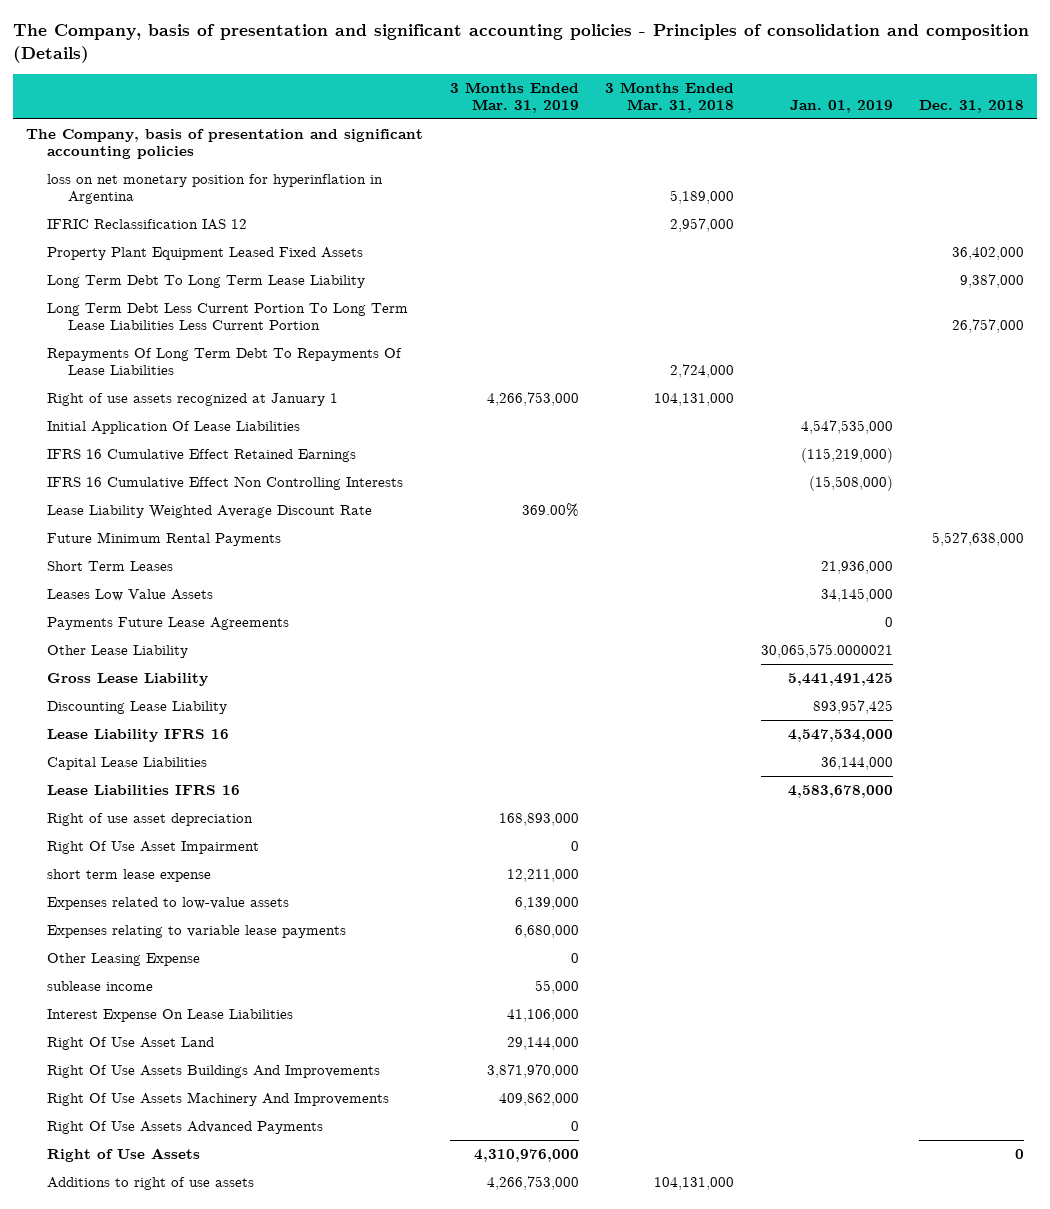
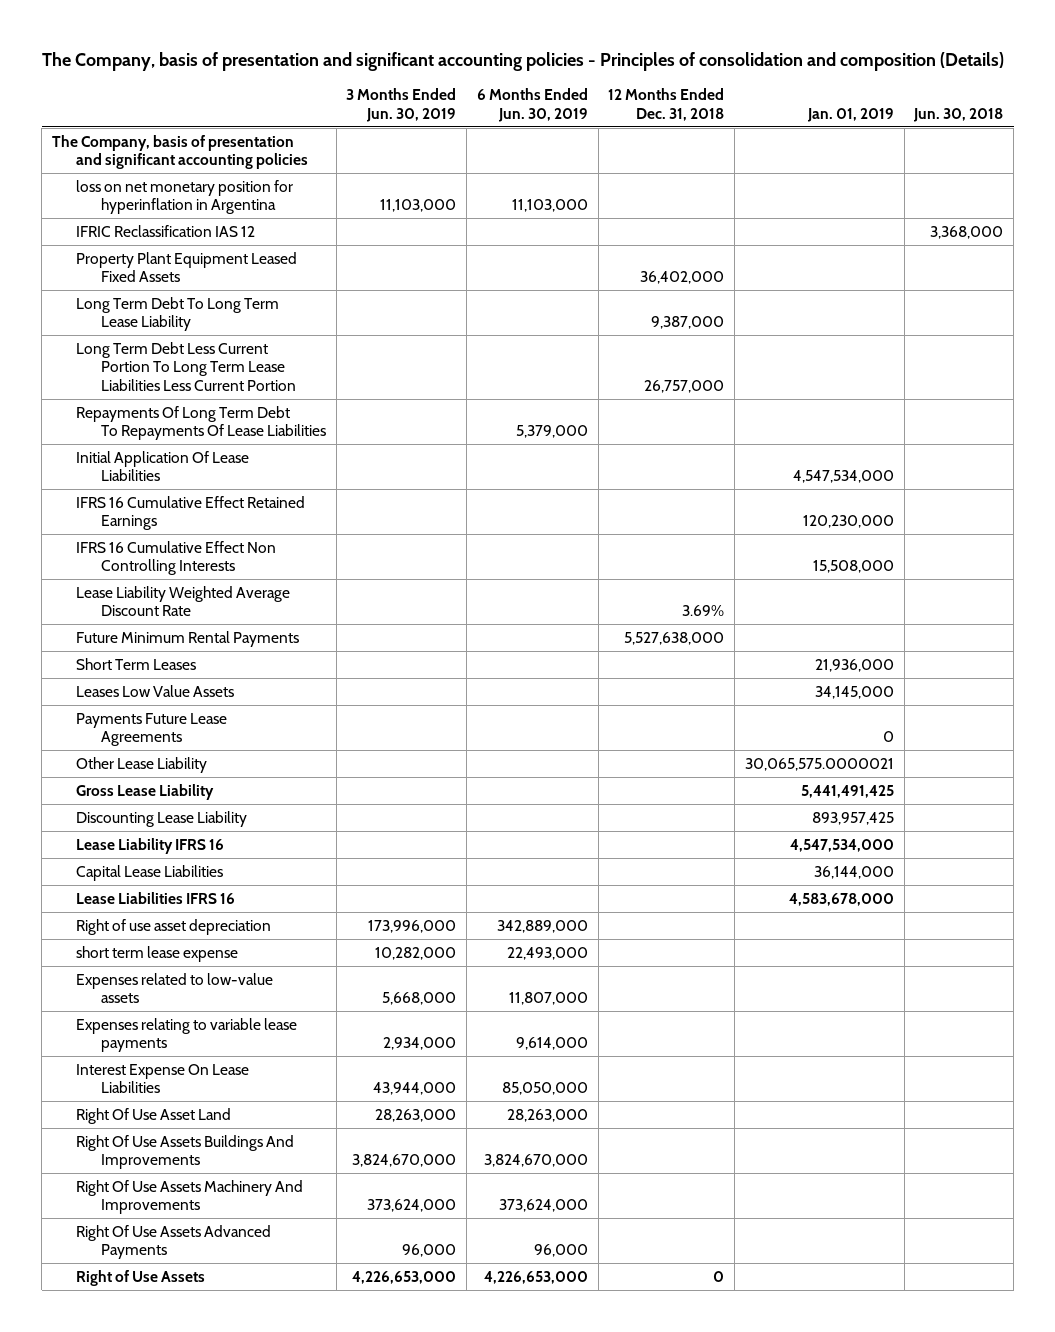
[449,81,579,113] 3 Months Ended Mar. 31, 2019 -> none
[605,81,735,113] 3 Months Ended Mar. 31, 2018 -> none
[919,99,1025,113] Dec. 31, 2018 -> none
none -> [346,88,457,122] 3 Months Ended Jun. 30, 2019
none -> [476,88,588,122] 6 Months Ended Jun. 30, 2019
none -> [608,88,725,121] 12 Months Ended Dec. 31, 2018
none -> [913,107,1004,122] Jun. 30, 2018
[47,393,339,407] Right of use assets recognized at January 1 -> none
[800,420,893,435] 4,547,535,000 -> [792,470,894,484] 4,547,534,000
[800,448,893,464] (115,219,000) -> [802,515,894,529] 120,230,000
[808,476,893,492] (15,508,000) -> [812,560,894,574] 15,508,000
[47,841,260,855] Right Of Use Asset Impairment -> none
[47,953,201,967] Other Leasing Expense -> none
[47,981,154,992] sublease income -> none
[47,1177,255,1191] Additions to right of use assets -> none

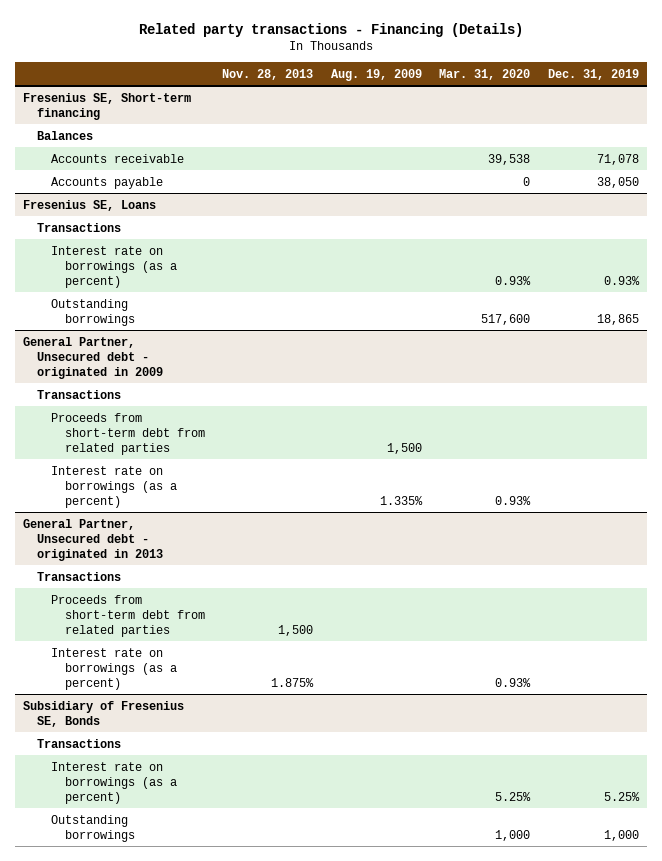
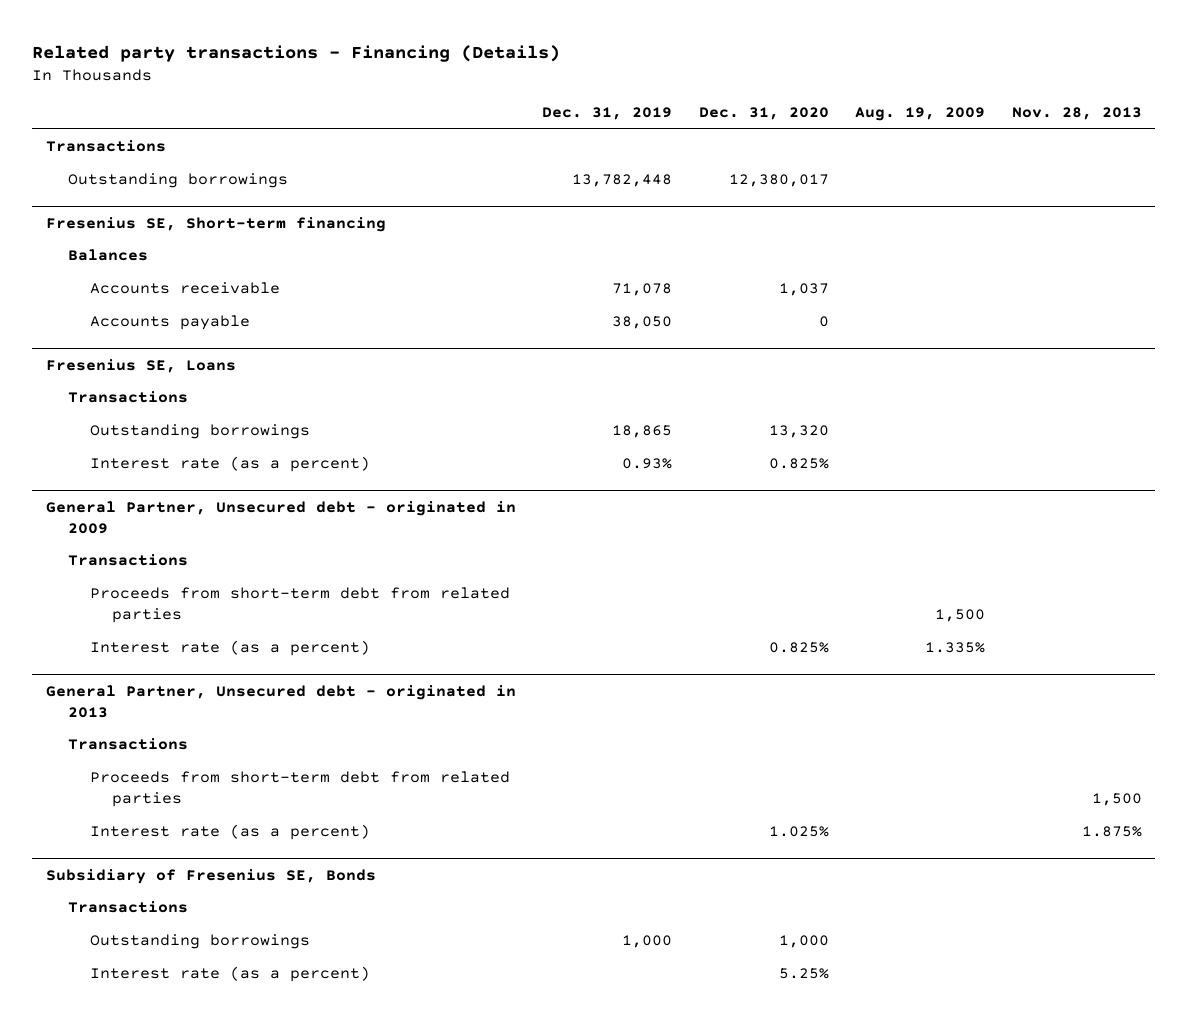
[439,68,531,80] Mar. 31, 2020 -> none
none -> [698,107,829,121] Dec. 31, 2020
none -> [45,140,166,153] Transactions
none -> [67,173,288,189] Outstanding borrowings
[51,245,177,288] Interest rate on borrowings (as a percent) -> none
none -> [89,456,370,473] Interest rate (as a percent)
[51,465,177,508] Interest rate on borrowings (as a percent) -> [89,640,370,657] Interest rate (as a percent)
[51,647,177,690] Interest rate on borrowings (as a percent) -> [89,824,370,841] Interest rate (as a percent)
[51,761,177,804] Interest rate on borrowings (as a percent) -> none
none -> [89,966,370,983] Interest rate (as a percent)

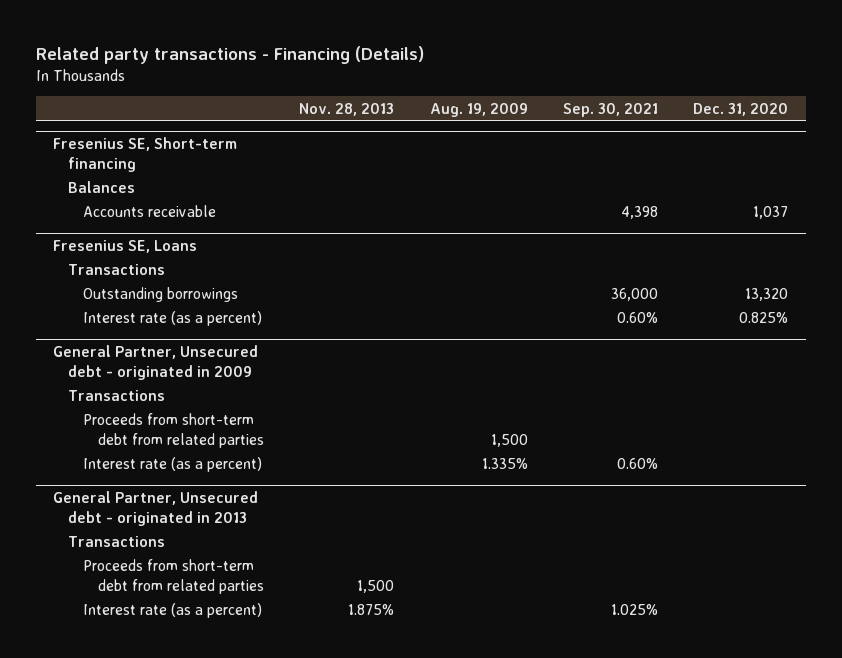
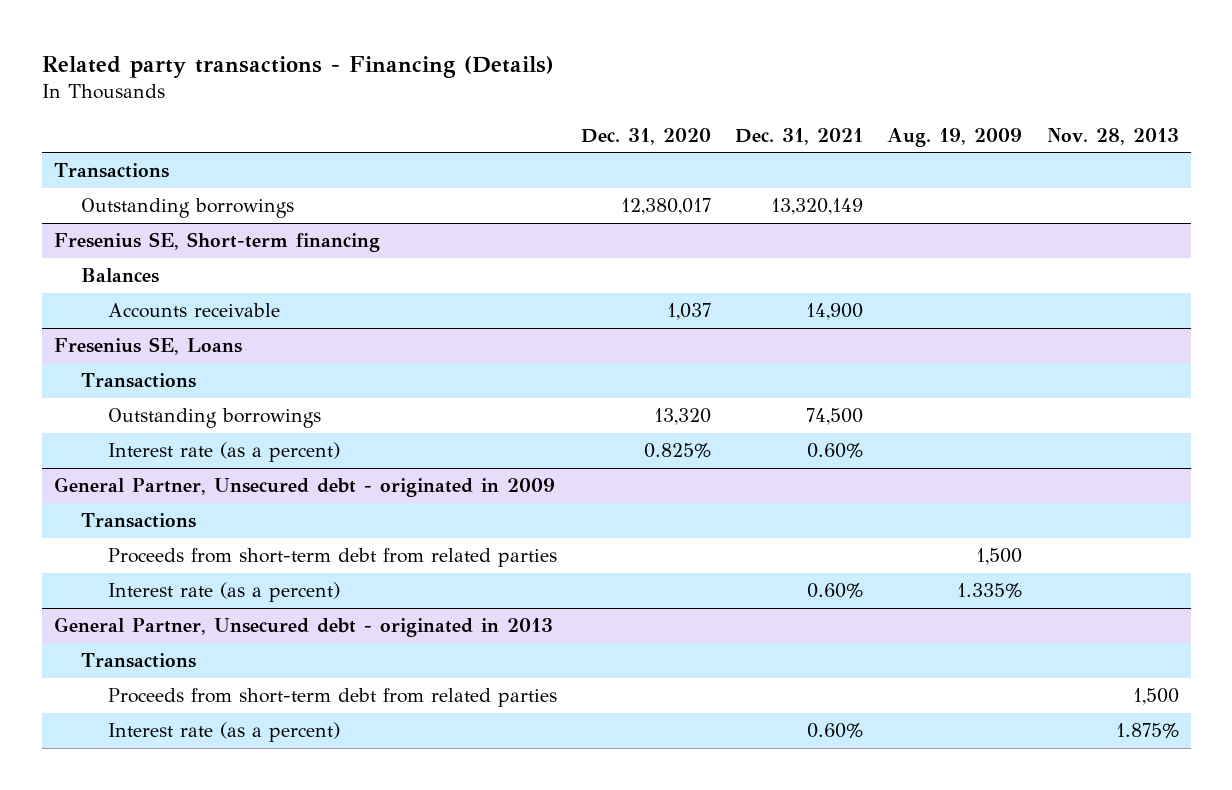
[562,102,658,117] Sep. 30, 2021 -> none
none -> [735,127,864,145] Dec. 31, 2021
none -> [53,163,169,179] Transactions
none -> [80,198,294,219] Outstanding borrowings

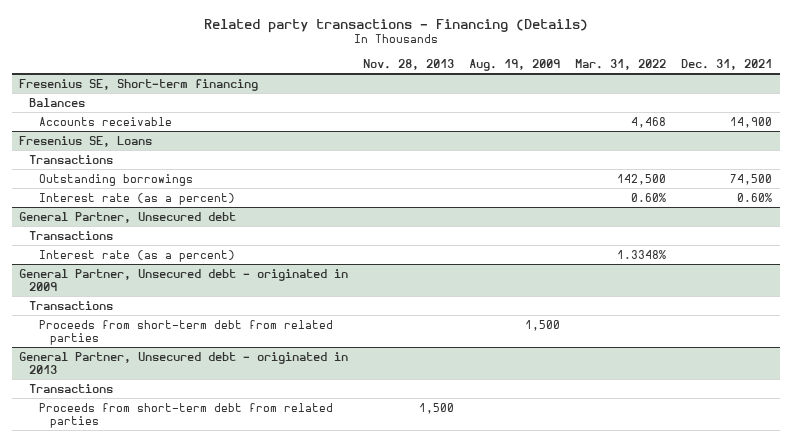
[580,127,711,145] Dec. 31, 2020 -> none
none -> [575,58,667,70] Mar. 31, 2022
[53,163,169,179] Transactions -> none
[80,198,294,219] Outstanding borrowings -> none
none -> [19,211,237,223] General Partner, Unsecured debt
none -> [29,230,114,240] Transactions
none -> [39,249,236,262] Interest rate (as a percent)
[107,582,340,603] Interest rate (as a percent) -> none
[107,722,340,743] Interest rate (as a percent) -> none

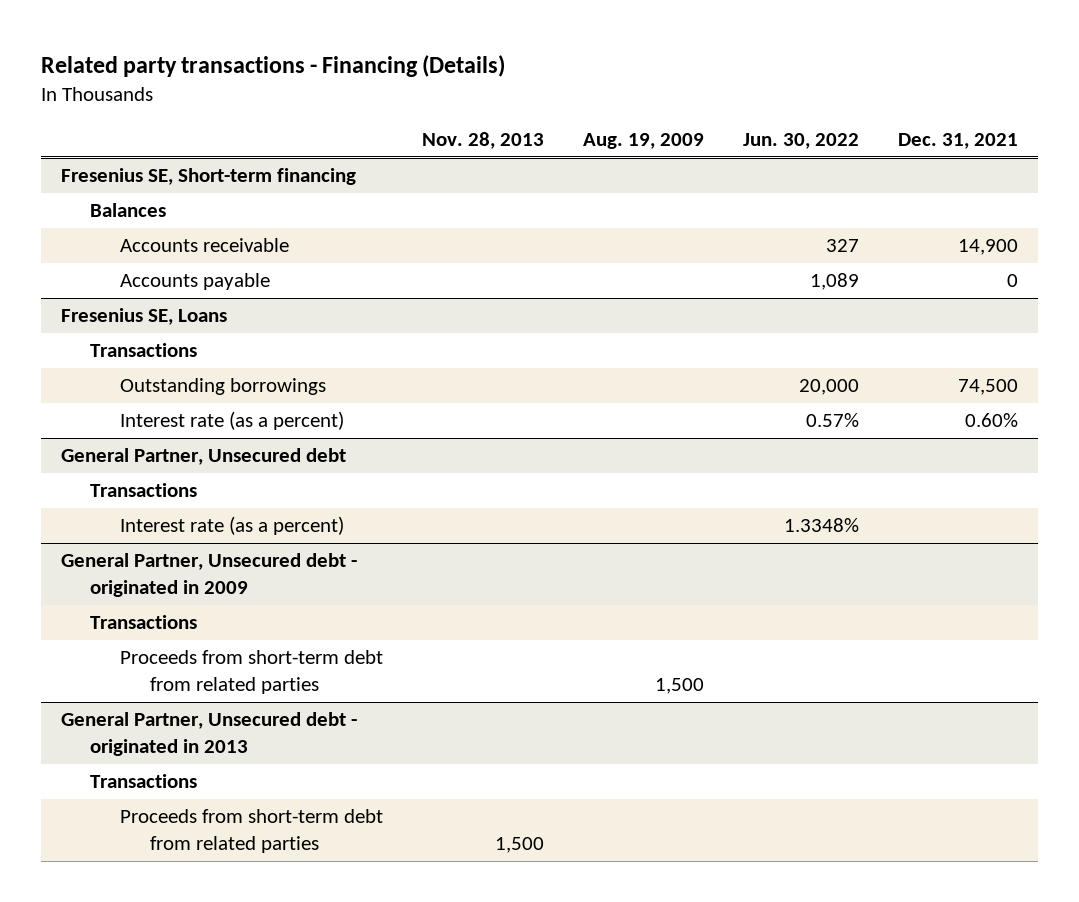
[575,58,667,70] Mar. 31, 2022 -> none
none -> [743,132,860,149] Jun. 30, 2022
none -> [119,273,270,291] Accounts payable

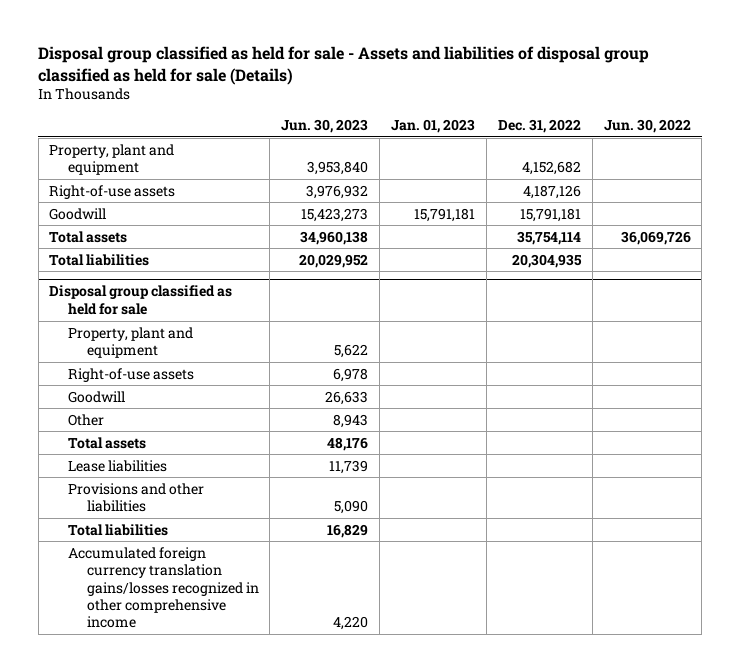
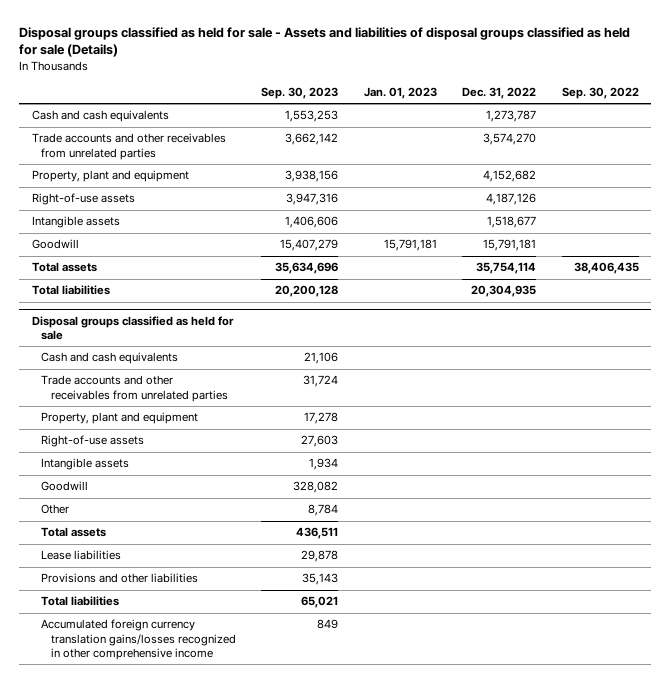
[38,46,650,85] Disposal group classified as held for sale - Assets and liabilities of disposal group classified as held for sale (Details) -> [19,26,631,58] Disposal groups classified as held for sale - Assets and liabilities of disposal groups classified as held for sale (Details)
[281,118,369,133] Jun. 30, 2023 -> none
[603,118,691,133] Jun. 30, 2022 -> none
none -> [261,87,339,100] Sep. 30, 2023
none -> [561,87,639,100] Sep. 30, 2022
none -> [31,110,169,123] Cash and cash equivalents
none -> [31,133,226,160] Trade accounts and other receivables from unrelated parties
none -> [31,216,120,229] Intangible assets
[49,285,233,315] Disposal group classified as held for sale -> [31,315,234,340] Disposal groups classified as held for sale
none -> [41,352,179,365] Cash and cash equivalents
none -> [41,375,229,402] Trade accounts and other receivables from unrelated parties
none -> [41,458,130,471] Intangible assets

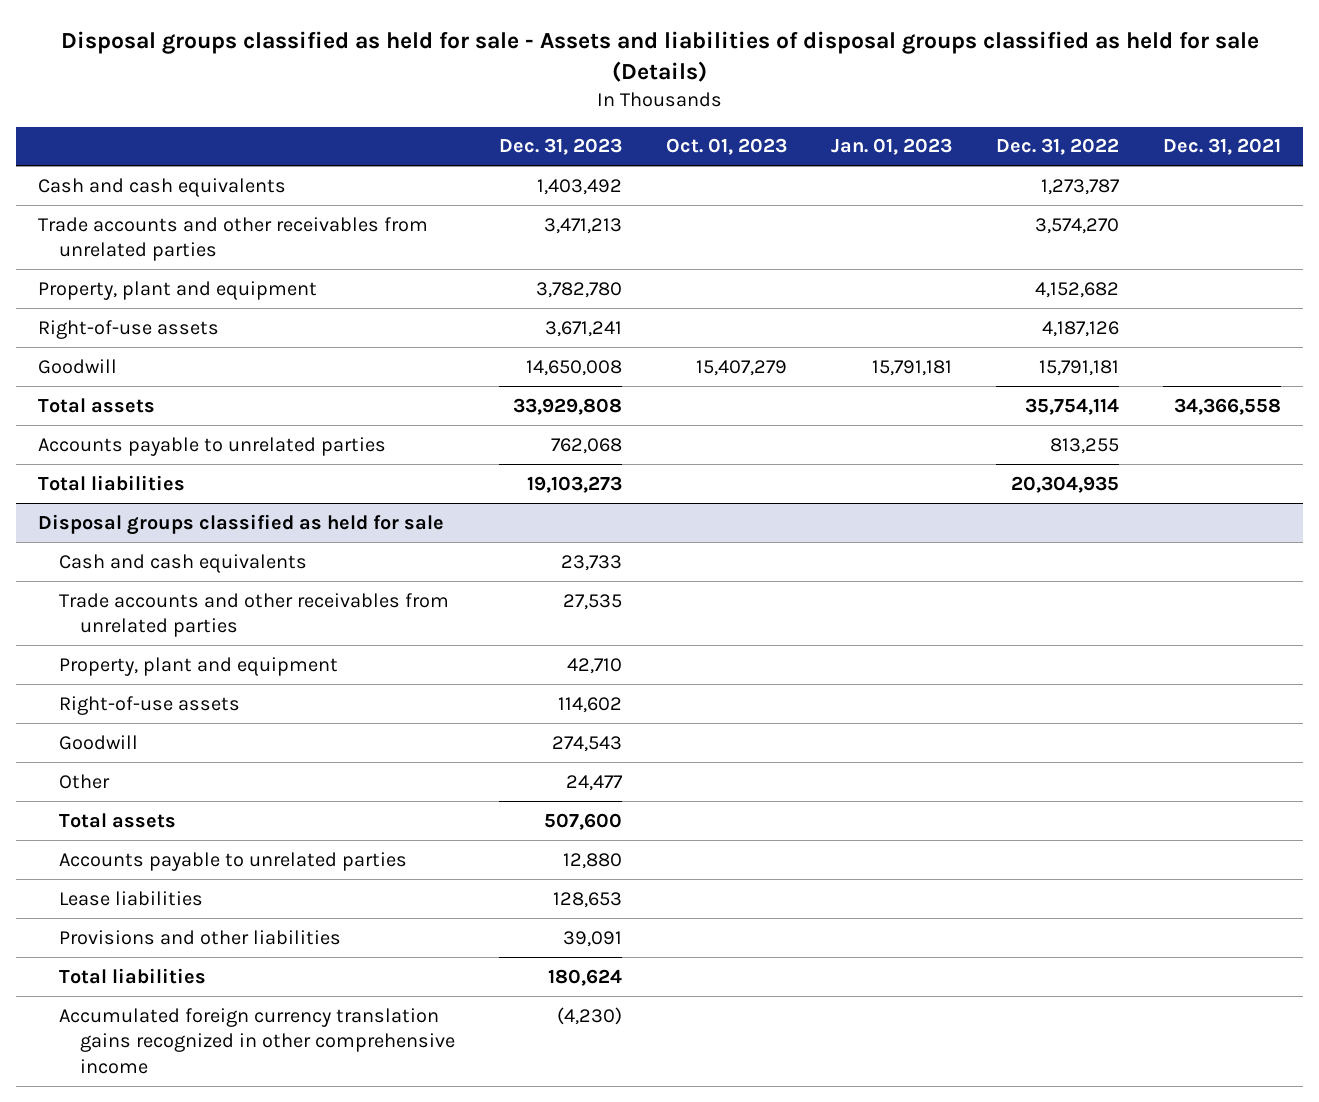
[261,87,339,100] Sep. 30, 2023 -> none
[561,87,639,100] Sep. 30, 2022 -> none
none -> [499,138,623,156] Dec. 31, 2023
none -> [666,138,788,156] Oct. 01, 2023
none -> [1162,138,1281,156] Dec. 31, 2021
[31,216,120,229] Intangible assets -> none
none -> [38,436,387,456] Accounts payable to unrelated parties
[41,458,130,471] Intangible assets -> none
none -> [59,851,408,871] Accounts payable to unrelated parties
[41,619,237,661] Accumulated foreign currency translation gains/losses recognized in other comprehensive income -> [59,1007,456,1075] Accumulated foreign currency translation gains recognized in other comprehensive income

